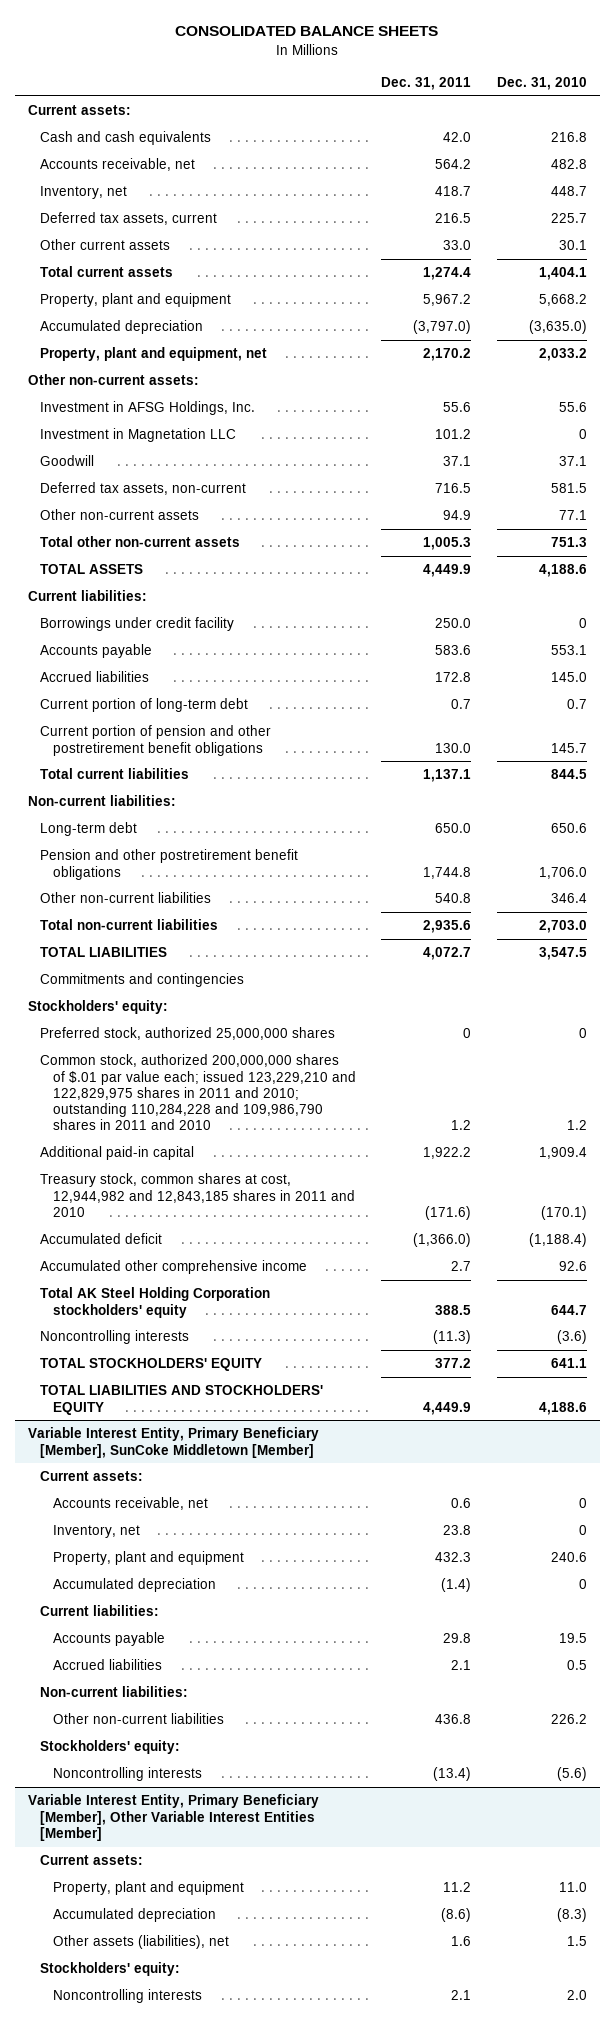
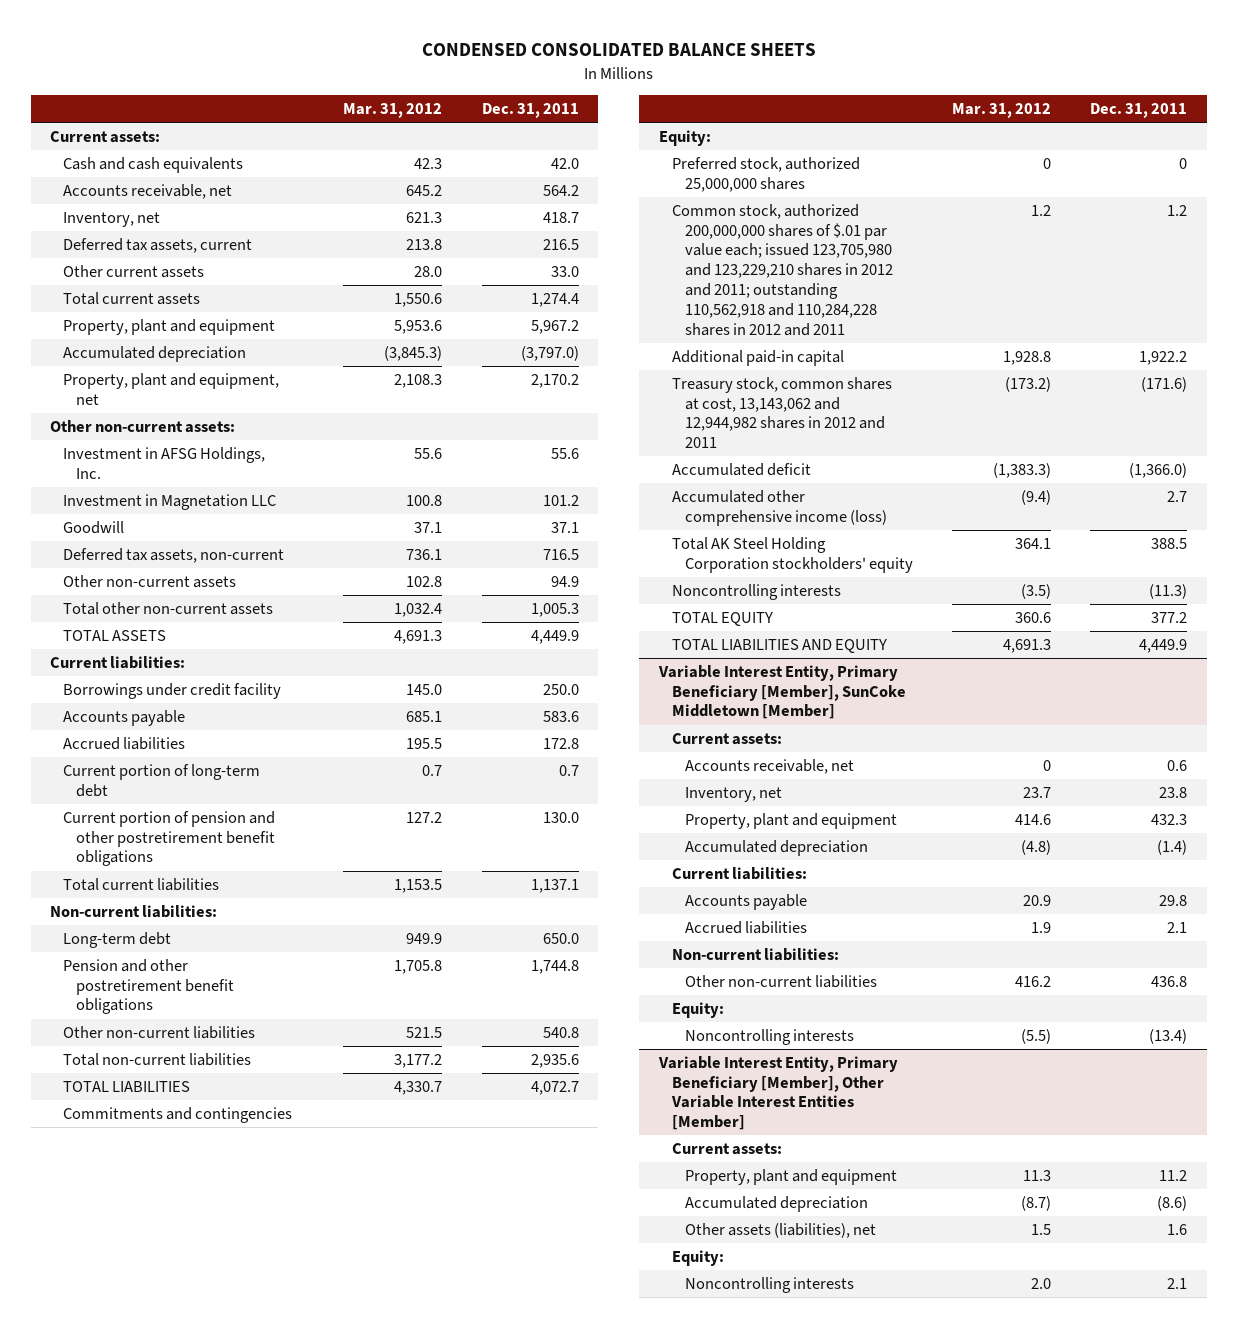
[175,26,439,37] CONSOLIDATED BALANCE SHEETS -> [421,43,816,57] CONDENSED CONSOLIDATED BALANCE SHEETS
[496,76,587,90] Dec. 31, 2010 -> none
none -> [343,103,443,119] Mar. 31, 2012
[27,1000,168,1015] Stockholders' equity: -> [659,129,712,146] Equity:
[40,1054,356,1131] Common stock, authorized 200,000,000 shares of $.01 par value each; issued 123,229,210 and 122,829,975 shares in 2011 and 2010; outstanding 110,284,228 and 109,986,790 shares in 2011 and 2010 -> [671,203,893,336] Common stock, authorized 200,000,000 shares of $.01 par value each; issued 123,705,980 and 123,229,210 shares in 2012 and 2011; outstanding 110,562,918 and 110,284,228 shares in 2012 and 2011
[40,1173,355,1217] Treasury stock, common shares at cost, 12,944,982 and 12,843,185 shares in 2011 and 2010 -> [671,376,892,449] Treasury stock, common shares at cost, 13,143,062 and 12,944,982 shares in 2012 and 2011
[40,1260,308,1275] Accumulated other comprehensive income -> [671,489,887,526] Accumulated other comprehensive income (loss)
[40,1358,263,1372] TOTAL STOCKHOLDERS' EQUITY -> [671,611,773,626] TOTAL EQUITY
[40,1385,324,1415] TOTAL LIABILITIES AND STOCKHOLDERS' EQUITY -> [671,638,887,653] TOTAL LIABILITIES AND EQUITY
[40,1740,181,1755] Stockholders' equity: -> [671,1001,724,1018] Equity:
[40,1962,181,1977] Stockholders' equity: -> [671,1249,724,1266] Equity:

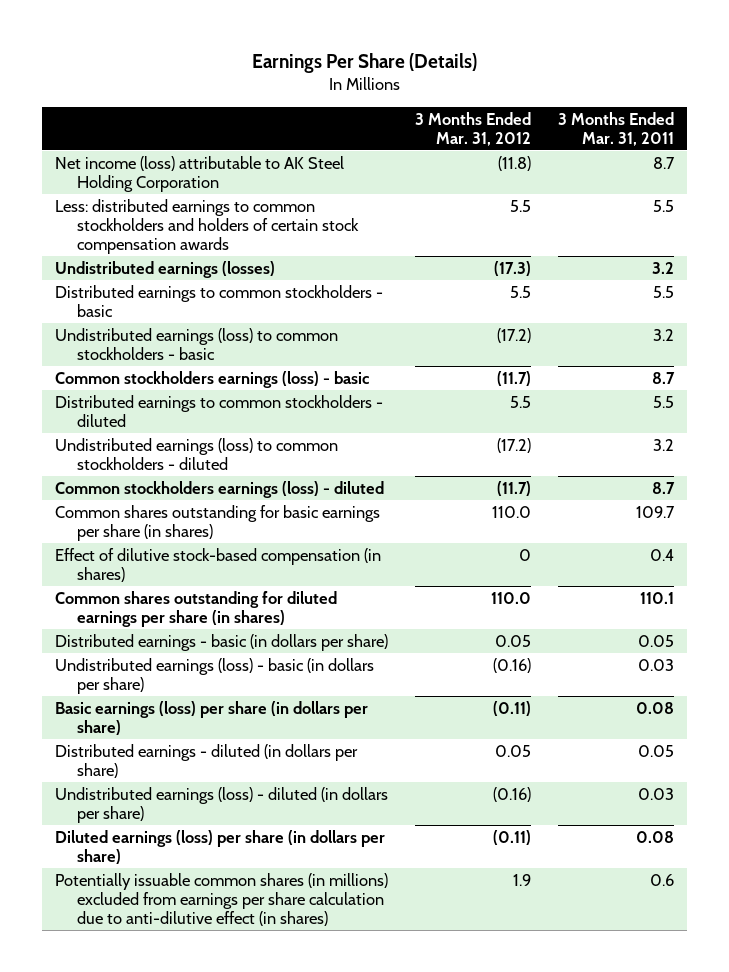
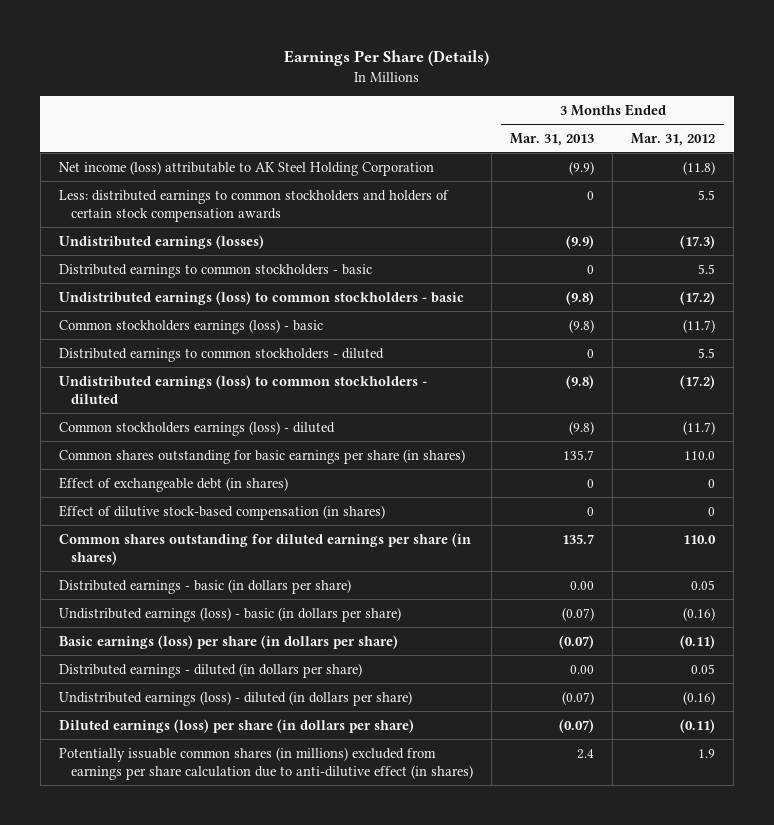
[557,111,674,146] 3 Months Ended Mar. 31, 2011 -> none
none -> [510,132,595,146] Mar. 31, 2013
none -> [58,476,288,492] Effect of exchangeable debt (in shares)

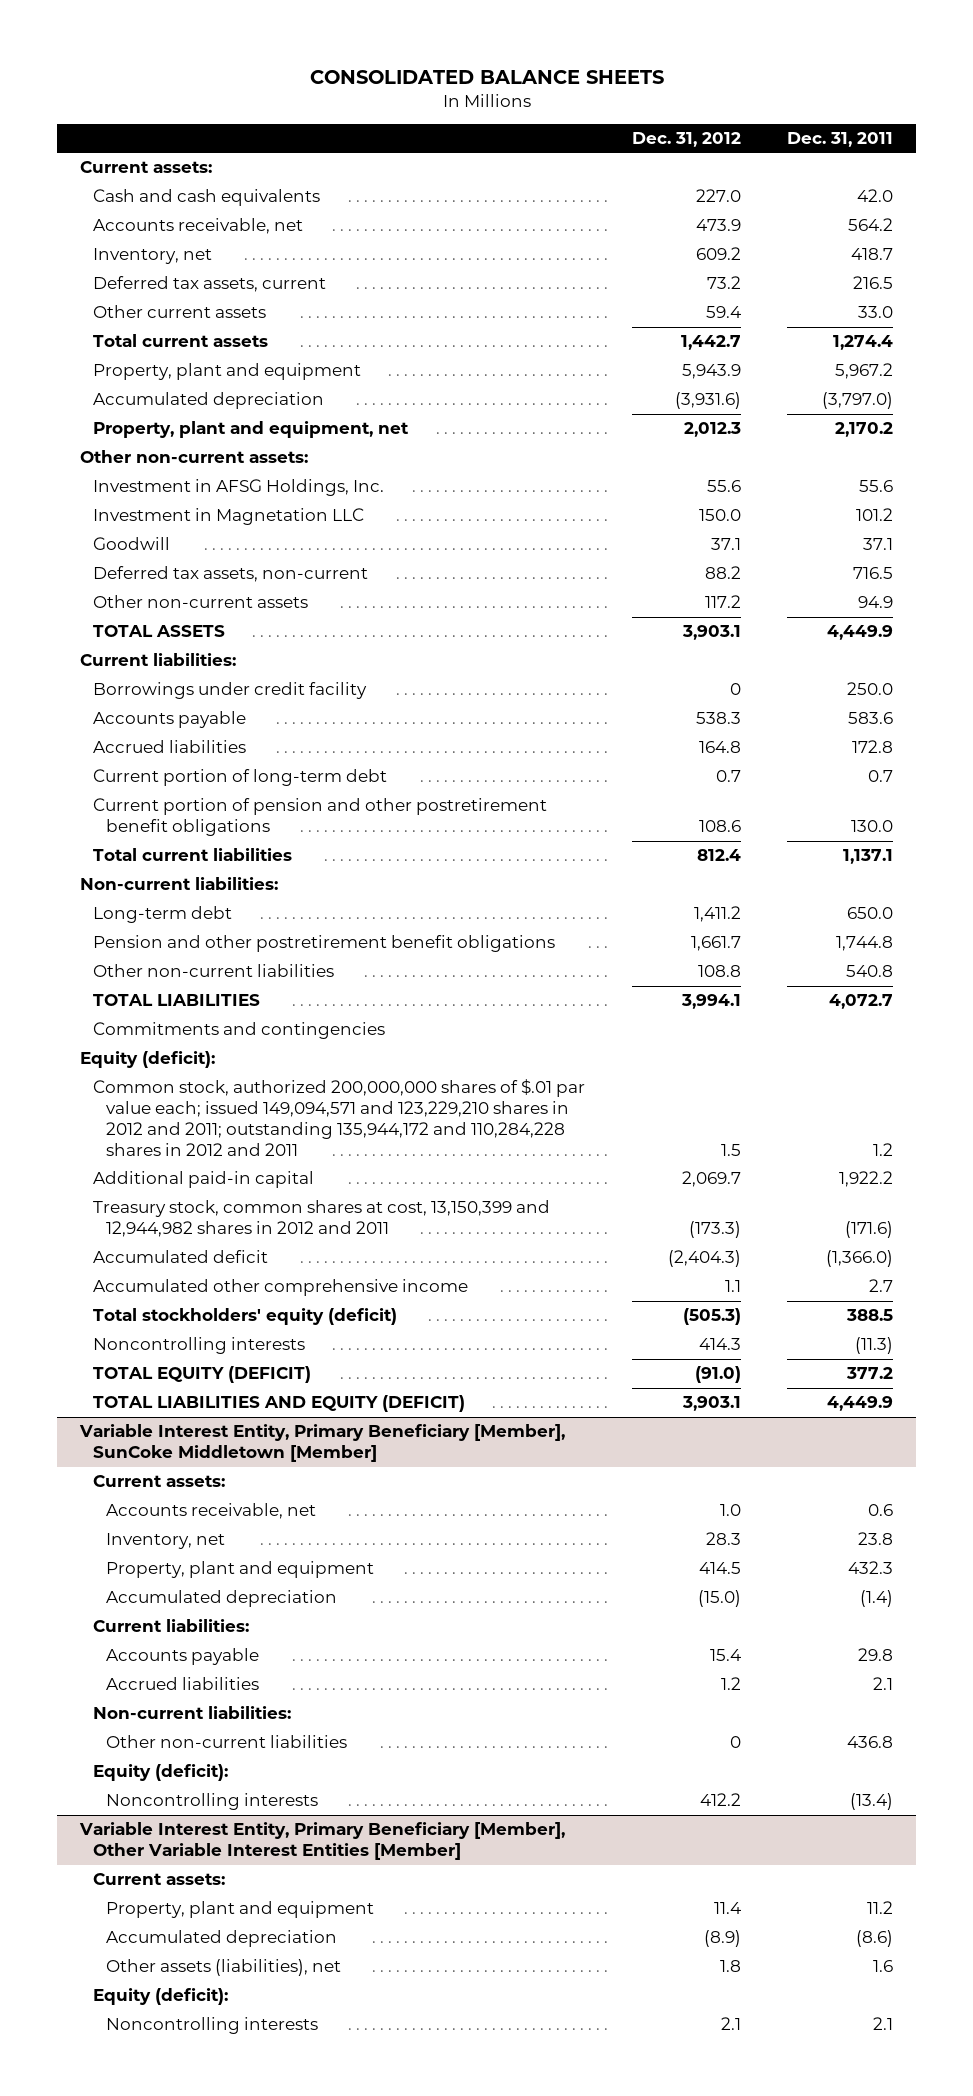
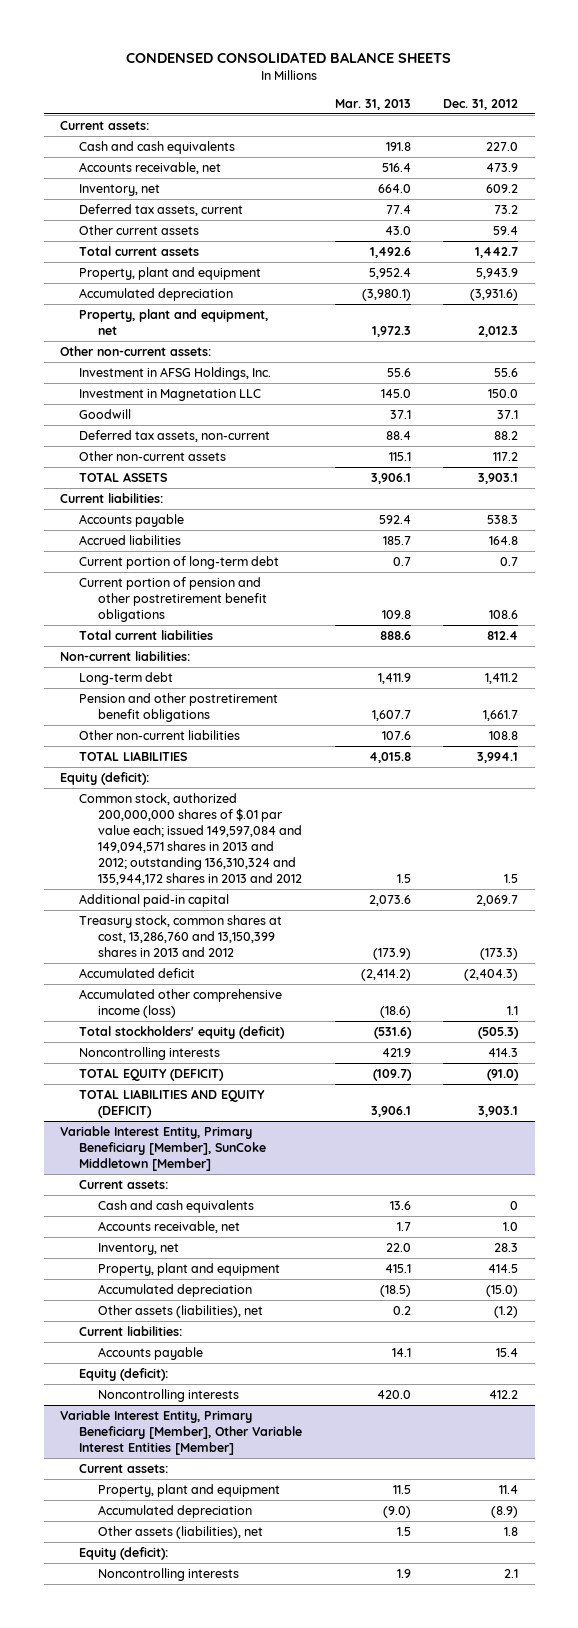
[309,69,664,84] CONSOLIDATED BALANCE SHEETS -> [126,52,452,64] CONDENSED CONSOLIDATED BALANCE SHEETS
[786,131,893,147] Dec. 31, 2011 -> none
none -> [334,98,411,110] Mar. 31, 2013
[93,682,368,700] Borrowings under credit facility -> none
[93,1022,386,1040] Commitments and contingencies -> none
[93,1079,586,1156] Common stock, authorized 200,000,000 shares of $.01 par value each; issued 149,094,571 and 123,229,210 shares in 2012 and 2011; outstanding 135,944,172 and 110,284,228 shares in 2012 and 2011 -> [78,792,302,886] Common stock, authorized 200,000,000 shares of $.01 par value each; issued 149,597,084 and 149,094,571 shares in 2013 and 2012; outstanding 136,310,324 and 135,944,172 shares in 2013 and 2012
[93,1200,551,1238] Treasury stock, common shares at cost, 13,150,399 and 12,944,982 shares in 2012 and 2011 -> [78,914,282,957] Treasury stock, common shares at cost, 13,286,760 and 13,150,399 shares in 2013 and 2012
[93,1279,469,1297] Accumulated other comprehensive income -> [78,988,282,1018] Accumulated other comprehensive income (loss)
none -> [97,1199,254,1213] Cash and cash equivalents
none -> [97,1304,263,1318] Other assets (liabilities), net
[106,1677,260,1691] Accrued liabilities -> none
[93,1706,292,1720] Non-current liabilities: -> none
[106,1735,348,1749] Other non-current liabilities -> none

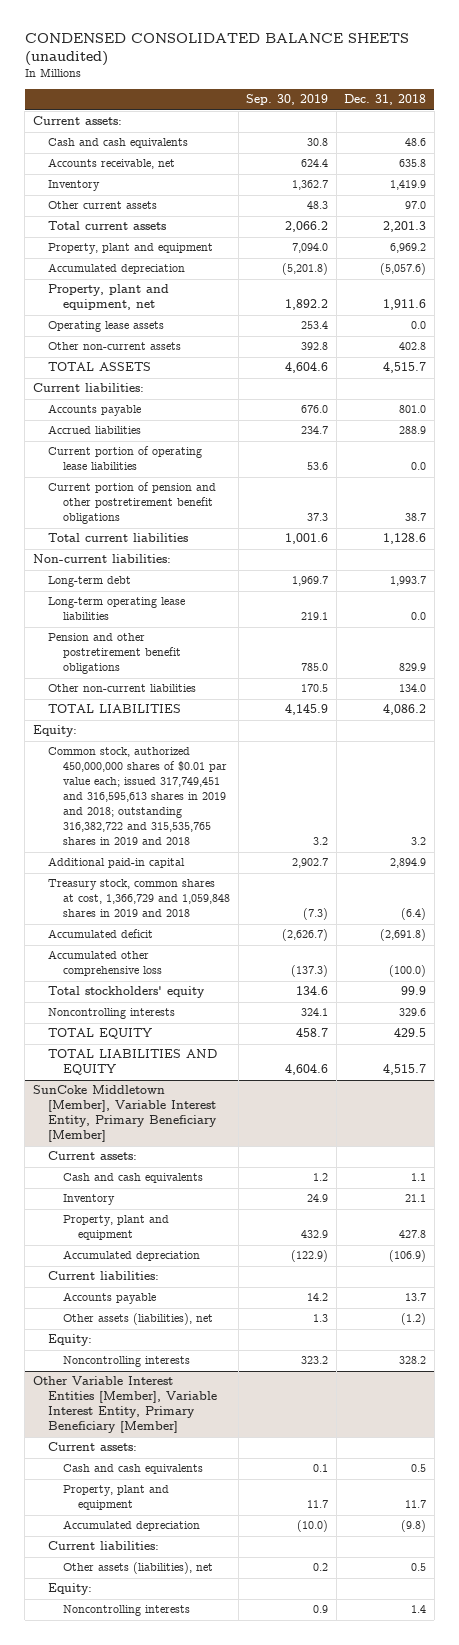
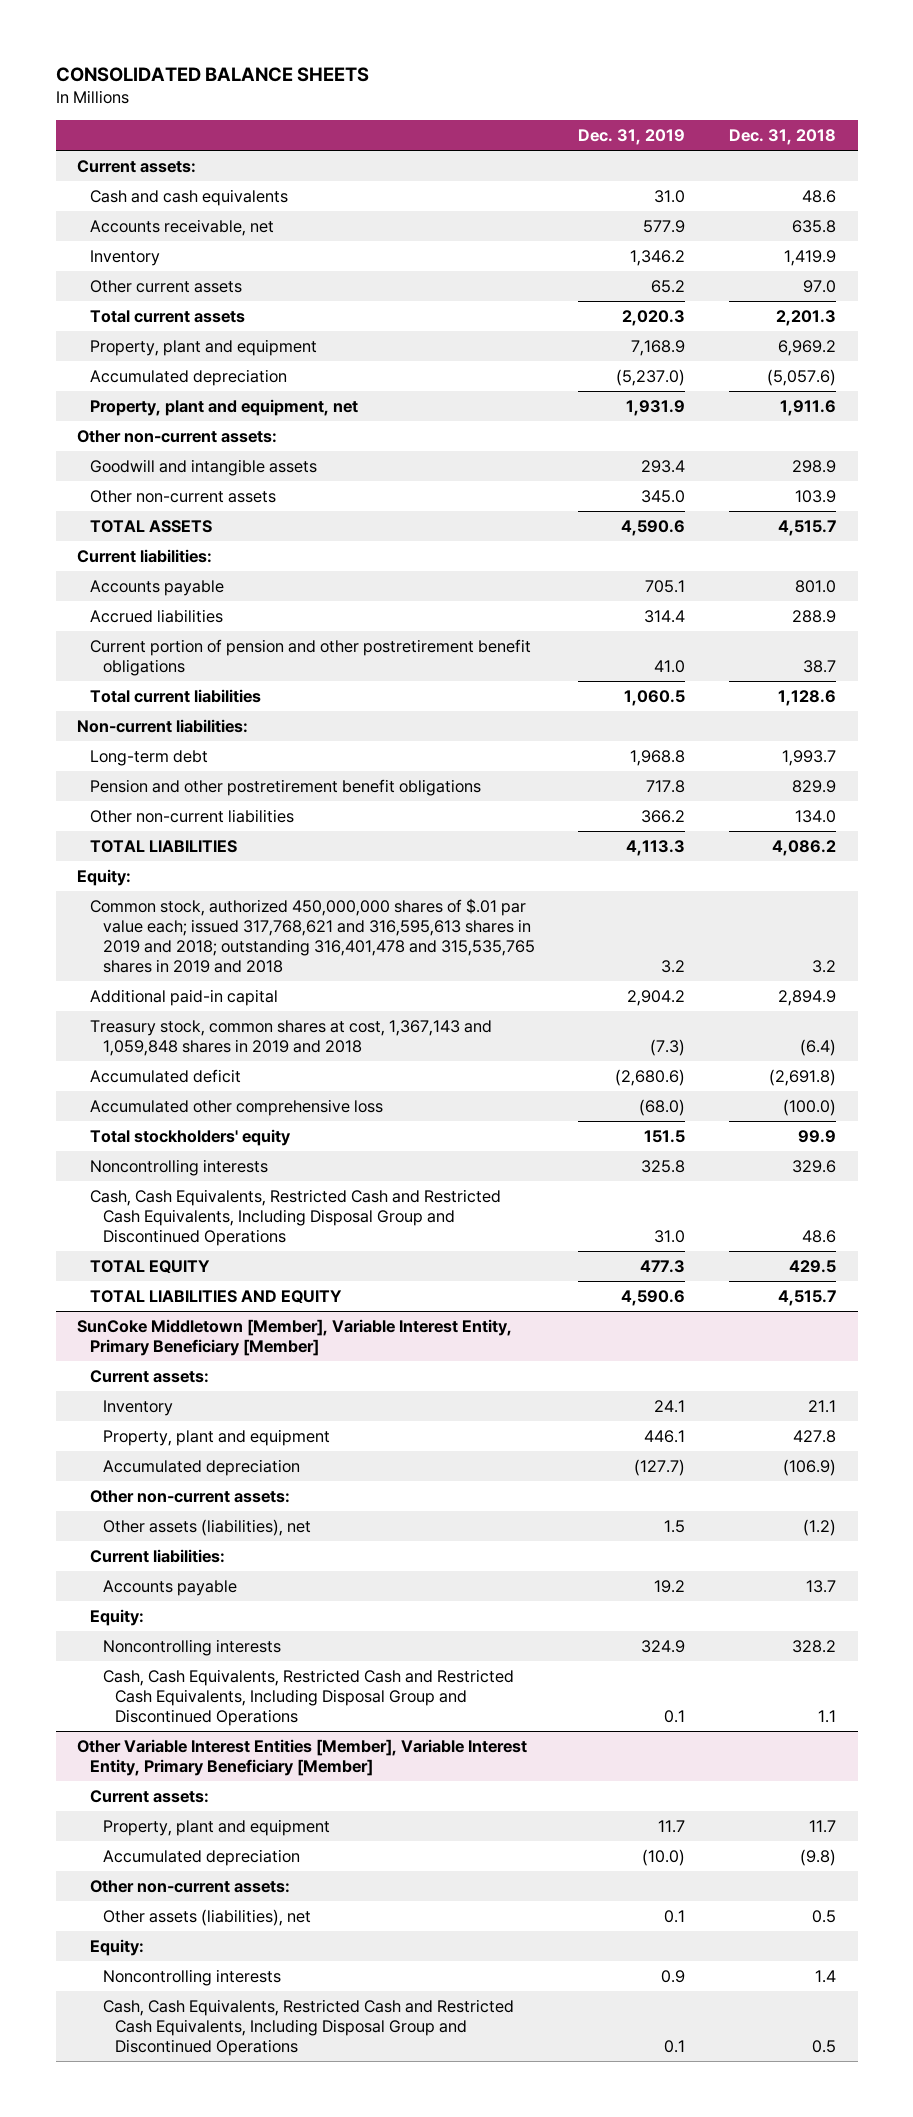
[24,33,409,67] CONDENSED CONSOLIDATED BALANCE SHEETS (unaudited) -> [55,67,369,83] CONSOLIDATED BALANCE SHEETS
[246,94,329,106] Sep. 30, 2019 -> none
none -> [578,128,686,145] Dec. 31, 2019
[47,321,164,333] Operating lease assets -> none
none -> [77,429,278,443] Other non-current assets:
none -> [89,458,317,476] Goodwill and intangible assets
[399,342,427,351] 402.8 -> [794,489,836,503] 103.9
[47,446,202,471] Current portion of operating lease liabilities -> none
[47,597,185,621] Long-term operating lease liabilities -> none
[47,747,228,846] Common stock, authorized 450,000,000 shares of $0.01 par value each; issued 317,749,451 and 316,595,613 shares in 2019 and 2018; outstanding 316,382,722 and 315,535,765 shares in 2019 and 2018 -> [89,897,535,973] Common stock, authorized 450,000,000 shares of $.01 par value each; issued 317,768,621 and 316,595,613 shares in 2019 and 2018; outstanding 316,401,478 and 315,535,765 shares in 2019 and 2018
[47,879,231,918] Treasury stock, common shares at cost, 1,366,729 and 1,059,848 shares in 2019 and 2018 -> [89,1019,492,1056] Treasury stock, common shares at cost, 1,367,143 and 1,059,848 shares in 2019 and 2018
none -> [89,1188,501,1246] Cash, Cash Equivalents, Restricted Cash and Restricted Cash Equivalents, Including Disposal Group and Discontinued Operations
[63,1173,204,1184] Cash and cash equivalents -> none
none -> [89,1489,290,1503] Other non-current assets:
[63,1313,214,1326] Other assets (liabilities), net -> [102,1518,311,1536] Other assets (liabilities), net
none -> [102,1668,514,1726] Cash, Cash Equivalents, Restricted Cash and Restricted Cash Equivalents, Including Disposal Group and Discontinued Operations
[63,1464,204,1475] Cash and cash equivalents -> none
[47,1541,159,1551] Current liabilities: -> none
none -> [89,1879,290,1893] Other non-current assets:
none -> [102,1998,514,2056] Cash, Cash Equivalents, Restricted Cash and Restricted Cash Equivalents, Including Disposal Group and Discontinued Operations

